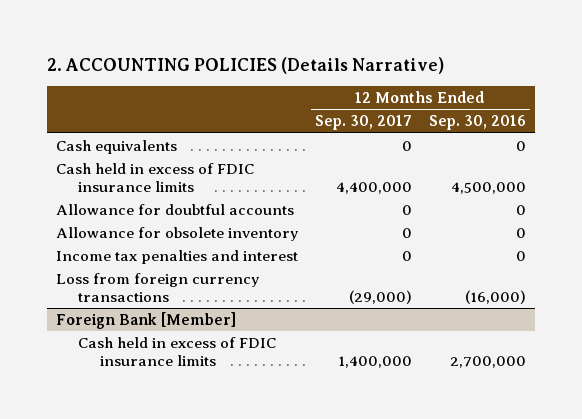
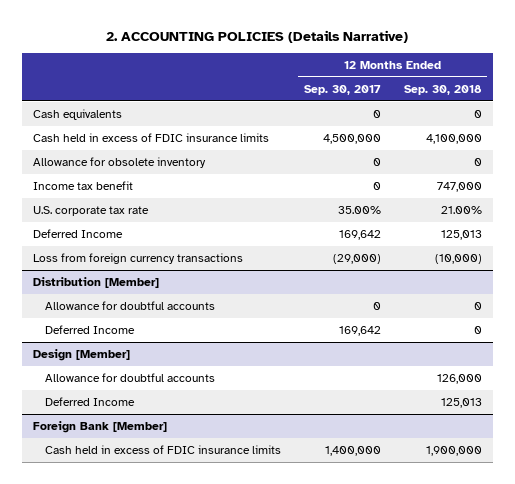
[428,115,526,131] Sep. 30, 2016 -> none
none -> [403,84,482,95] Sep. 30, 2018
[55,203,294,215] Allowance for doubtful accounts -> none
[335,181,412,194] 4,400,000 -> [322,134,381,145] 4,500,000
[55,249,298,264] Income tax penalties and interest -> none
none -> [33,181,134,191] Income tax benefit
none -> [33,206,150,217] U.S. corporate tax rate
none -> [33,229,124,239] Deferred Income
none -> [33,277,160,289] Distribution [Member]
none -> [44,301,215,311] Allowance for doubtful accounts
none -> [44,325,135,335] Deferred Income
none -> [33,349,131,362] Design [Member]
none -> [44,373,215,383] Allowance for doubtful accounts
none -> [44,397,135,407] Deferred Income

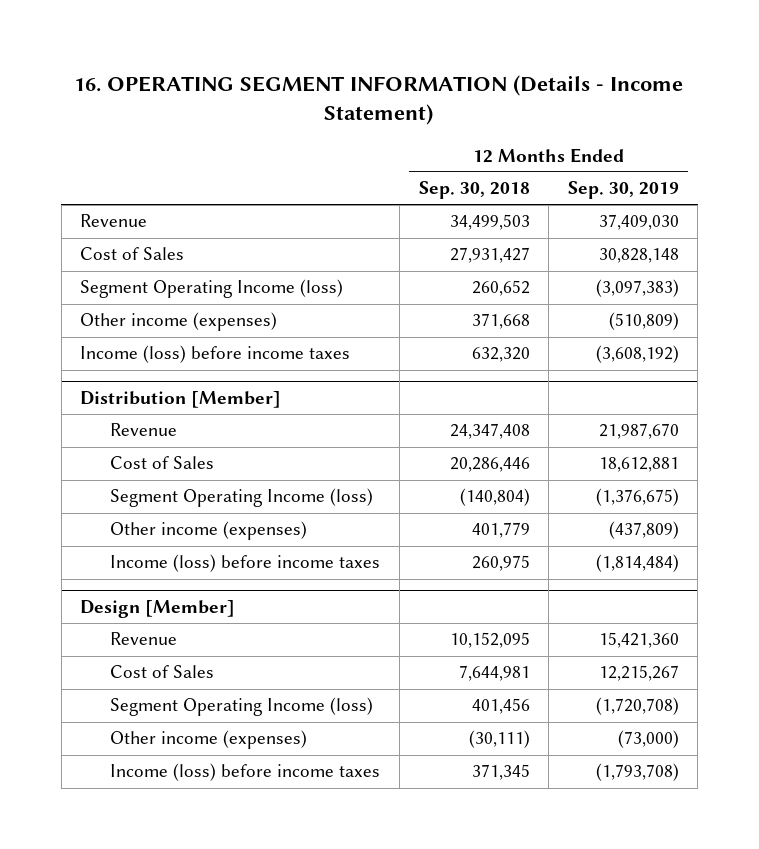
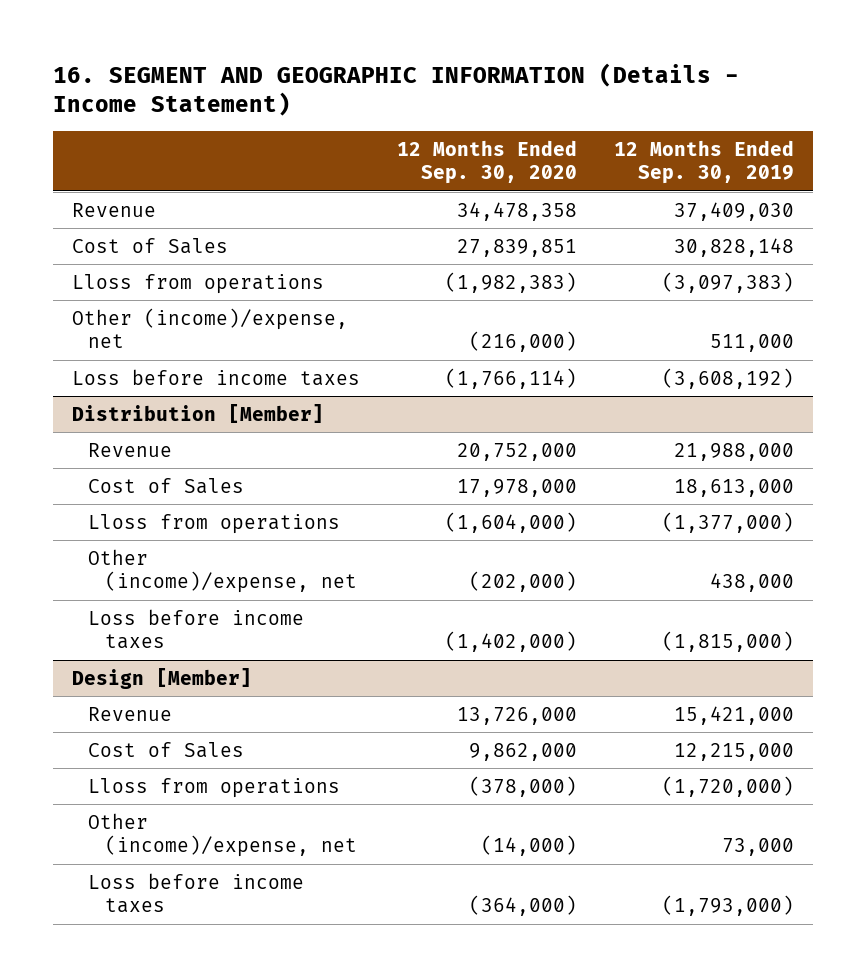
[74,74,684,126] 16. OPERATING SEGMENT INFORMATION (Details - Income Statement) -> [52,62,739,117] 16. SEGMENT AND GEOGRAPHIC INFORMATION (Details - Income Statement)
[418,181,530,200] Sep. 30, 2018 -> none
none -> [397,140,578,185] 12 Months Ended Sep. 30, 2020
[80,279,344,299] Segment Operating Income (loss) -> [71,273,324,294] Lloss from operations
[80,312,278,332] Other income (expenses) -> [71,307,348,348] Other (income)/expense, net
[608,312,679,331] (510,809) -> [710,333,795,352] 511,000
[80,345,351,364] Income (loss) before income taxes -> [71,368,360,386] Loss before income taxes
[110,488,374,508] Segment Operating Income (loss) -> none
[598,423,679,440] 21,987,670 -> [674,442,795,461] 21,988,000
[598,457,679,473] 18,612,881 -> [674,478,795,497] 18,613,000
none -> [88,513,341,534] Lloss from operations
[110,521,308,541] Other income (expenses) -> [88,548,357,593] Other (income)/expense, net
[608,521,679,540] (437,809) -> [710,572,795,592] 438,000
[110,554,381,573] Income (loss) before income taxes -> [88,608,305,649] Loss before income taxes
[595,554,679,573] (1,814,484) -> [662,630,795,652] (1,815,000)
[110,697,374,717] Segment Operating Income (loss) -> none
[598,632,679,649] 15,421,360 -> [674,705,795,725] 15,421,000
[598,665,679,682] 12,215,267 -> [674,742,795,761] 12,215,000
none -> [88,777,341,798] Lloss from operations
[110,730,308,750] Other income (expenses) -> [88,812,357,857] Other (income)/expense, net
[617,730,679,749] (73,000) -> [722,837,795,856] 73,000
[110,763,381,782] Income (loss) before income taxes -> [88,872,305,913] Loss before income taxes
[595,763,679,782] (1,793,708) -> [662,894,795,916] (1,793,000)

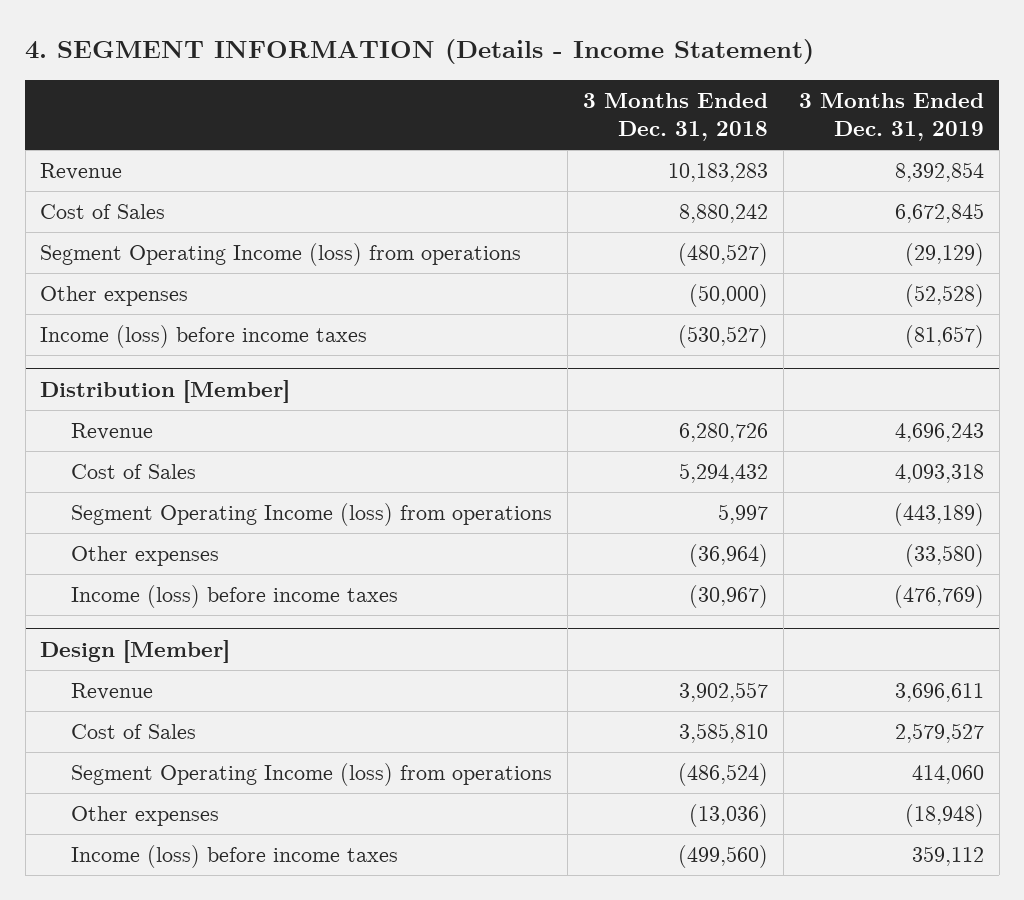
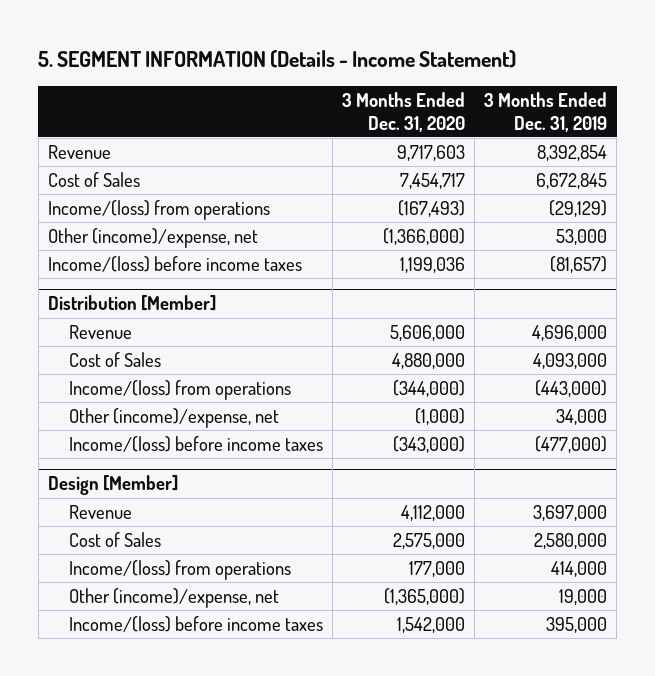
[25,39,815,65] 4. SEGMENT INFORMATION (Details - Income Statement) -> [38,50,517,69] 5. SEGMENT INFORMATION (Details - Income Statement)
[583,93,769,141] 3 Months Ended Dec. 31, 2018 -> none
none -> [342,91,466,132] 3 Months Ended Dec. 31, 2020
[40,243,522,267] Segment Operating Income (loss) from operations -> [48,199,271,220] Income/(loss) from operations
[40,286,189,307] Other expenses -> [48,227,259,248] Other (income)/expense, net
[904,284,984,308] (52,528) -> [556,228,608,245] 53,000
[40,325,368,349] Income (loss) before income taxes -> [48,255,303,272] Income/(loss) before income taxes
[894,423,984,443] 4,696,243 -> [532,324,608,341] 4,696,000
[894,464,984,484] 4,093,318 -> [533,352,608,369] 4,093,000
[71,503,553,527] Segment Operating Income (loss) from operations -> [69,379,292,400] Income/(loss) from operations
[893,503,984,527] (443,189) -> [535,379,608,397] (443,000)
[71,546,220,567] Other expenses -> [69,407,280,428] Other (income)/expense, net
[904,544,984,568] (33,580) -> [556,408,608,425] 34,000
[71,585,399,609] Income (loss) before income taxes -> [69,435,324,452] Income/(loss) before income taxes
[893,585,984,609] (476,769) -> [535,435,608,453] (477,000)
[894,683,984,703] 3,696,611 -> [533,504,608,521] 3,697,000
[894,723,984,744] 2,579,527 -> [534,532,608,549] 2,580,000
[71,763,553,787] Segment Operating Income (loss) from operations -> [69,559,292,580] Income/(loss) from operations
[911,765,984,785] 414,060 -> [551,560,608,577] 414,000
[71,806,220,827] Other expenses -> [69,587,280,608] Other (income)/expense, net
[904,804,984,828] (18,948) -> [559,588,608,605] 19,000
[71,845,399,869] Income (loss) before income taxes -> [69,615,324,632] Income/(loss) before income taxes
[911,846,984,867] 359,112 -> [546,616,608,633] 395,000

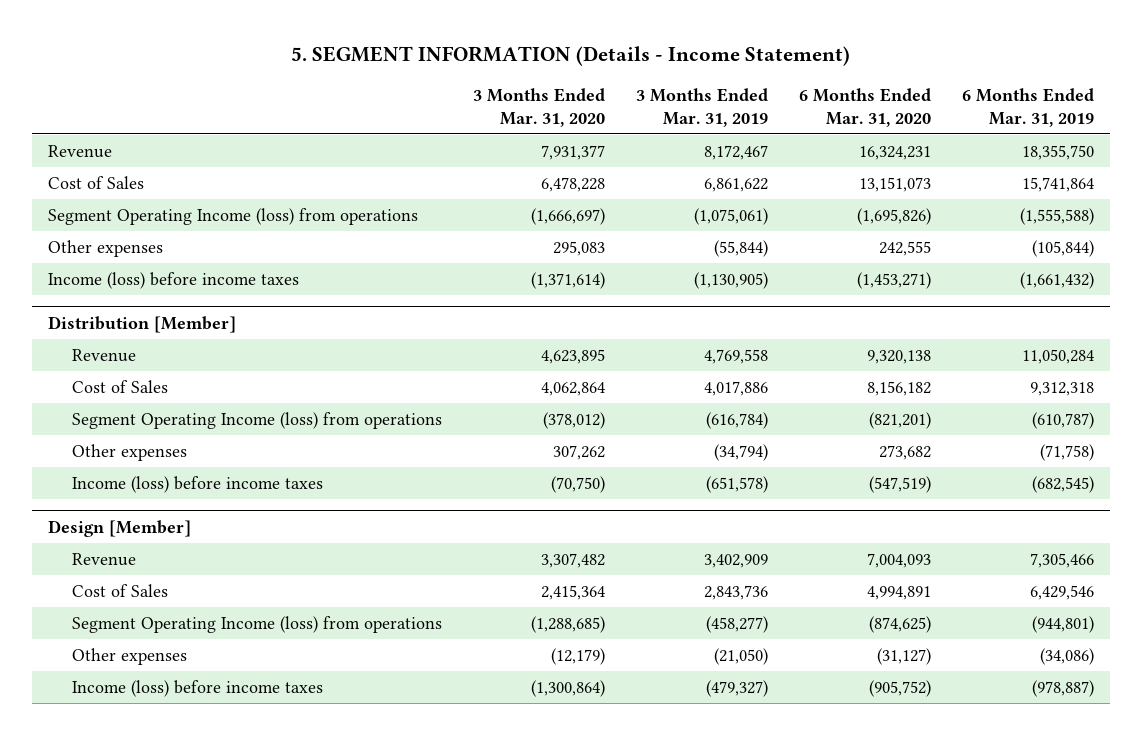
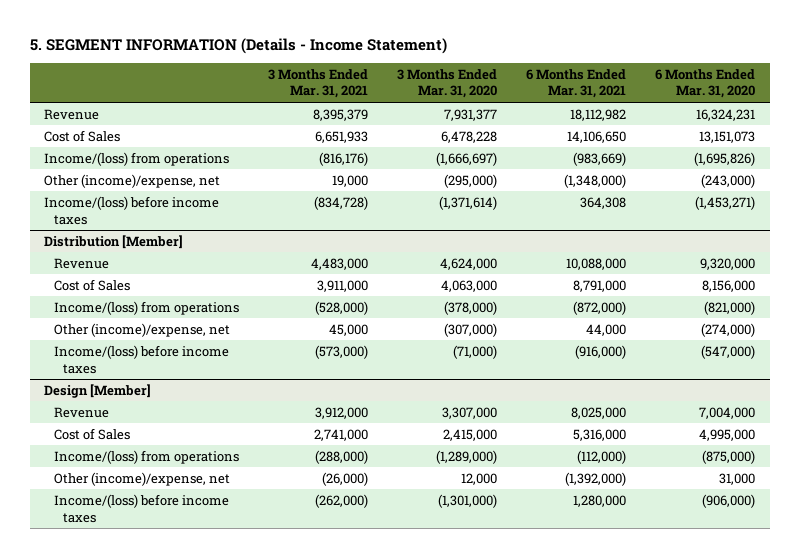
[636,87,769,127] 3 Months Ended Mar. 31, 2019 -> none
[962,87,1095,127] 6 Months Ended Mar. 31, 2019 -> none
none -> [267,68,368,99] 3 Months Ended Mar. 31, 2021
none -> [526,68,627,99] 6 Months Ended Mar. 31, 2021
[48,207,419,225] Segment Operating Income (loss) from operations -> [44,151,230,166] Income/(loss) from operations
[48,239,164,257] Other expenses -> [44,173,221,188] Other (income)/expense, net
[552,240,605,256] 295,083 -> [443,173,497,188] (295,000)
[879,240,932,256] 242,555 -> [701,173,756,188] (243,000)
[48,271,300,289] Income (loss) before income taxes -> [44,195,220,225] Income/(loss) before income taxes
[540,348,605,364] 4,623,895 -> [439,257,497,270] 4,624,000
[867,349,932,364] 9,320,138 -> [700,257,756,270] 9,320,000
[540,381,605,396] 4,062,864 -> [440,279,497,292] 4,063,000
[867,380,932,396] 8,156,182 -> [702,279,756,292] 8,156,000
[71,411,442,429] Segment Operating Income (loss) from operations -> [53,300,239,315] Income/(loss) from operations
[542,411,605,429] (378,012) -> [443,300,497,315] (378,000)
[869,411,932,429] (821,201) -> [704,300,756,315] (821,000)
[71,443,187,461] Other expenses -> [53,322,230,337] Other (income)/expense, net
[552,444,605,460] 307,262 -> [443,322,497,337] (307,000)
[879,444,932,460] 273,682 -> [701,322,756,337] (274,000)
[71,475,323,493] Income (loss) before income taxes -> [53,344,229,374] Income/(loss) before income taxes
[550,475,605,493] (70,750) -> [452,344,497,359] (71,000)
[869,475,932,493] (547,519) -> [701,344,756,359] (547,000)
[540,552,605,568] 3,307,482 -> [441,406,497,419] 3,307,000
[867,552,932,568] 7,004,093 -> [699,406,756,419] 7,004,000
[540,584,605,600] 2,415,364 -> [442,428,497,441] 2,415,000
[867,585,932,600] 4,994,891 -> [699,428,756,441] 4,995,000
[71,615,442,633] Segment Operating Income (loss) from operations -> [53,449,239,464] Income/(loss) from operations
[530,615,605,633] (1,288,685) -> [435,449,497,464] (1,289,000)
[869,615,932,633] (874,625) -> [702,449,756,464] (875,000)
[71,647,187,665] Other expenses -> [53,471,230,486] Other (income)/expense, net
[550,647,605,665] (12,179) -> [460,472,497,485] 12,000
[877,647,932,665] (31,127) -> [719,472,756,485] 31,000
[71,679,323,697] Income (loss) before income taxes -> [53,493,229,523] Income/(loss) before income taxes
[530,679,605,697] (1,300,864) -> [437,493,497,508] (1,301,000)
[869,679,932,697] (905,752) -> [702,493,756,508] (906,000)

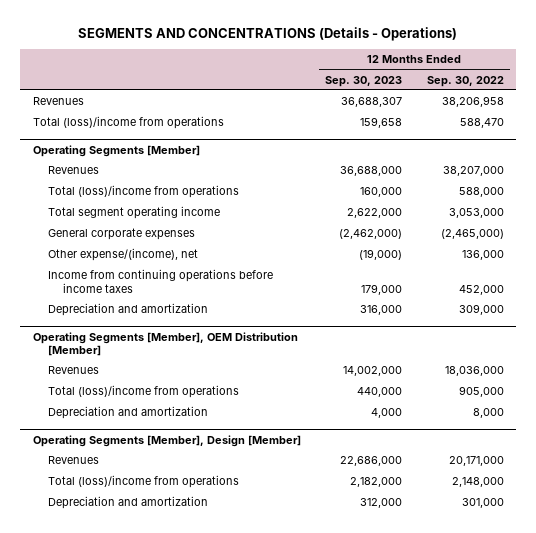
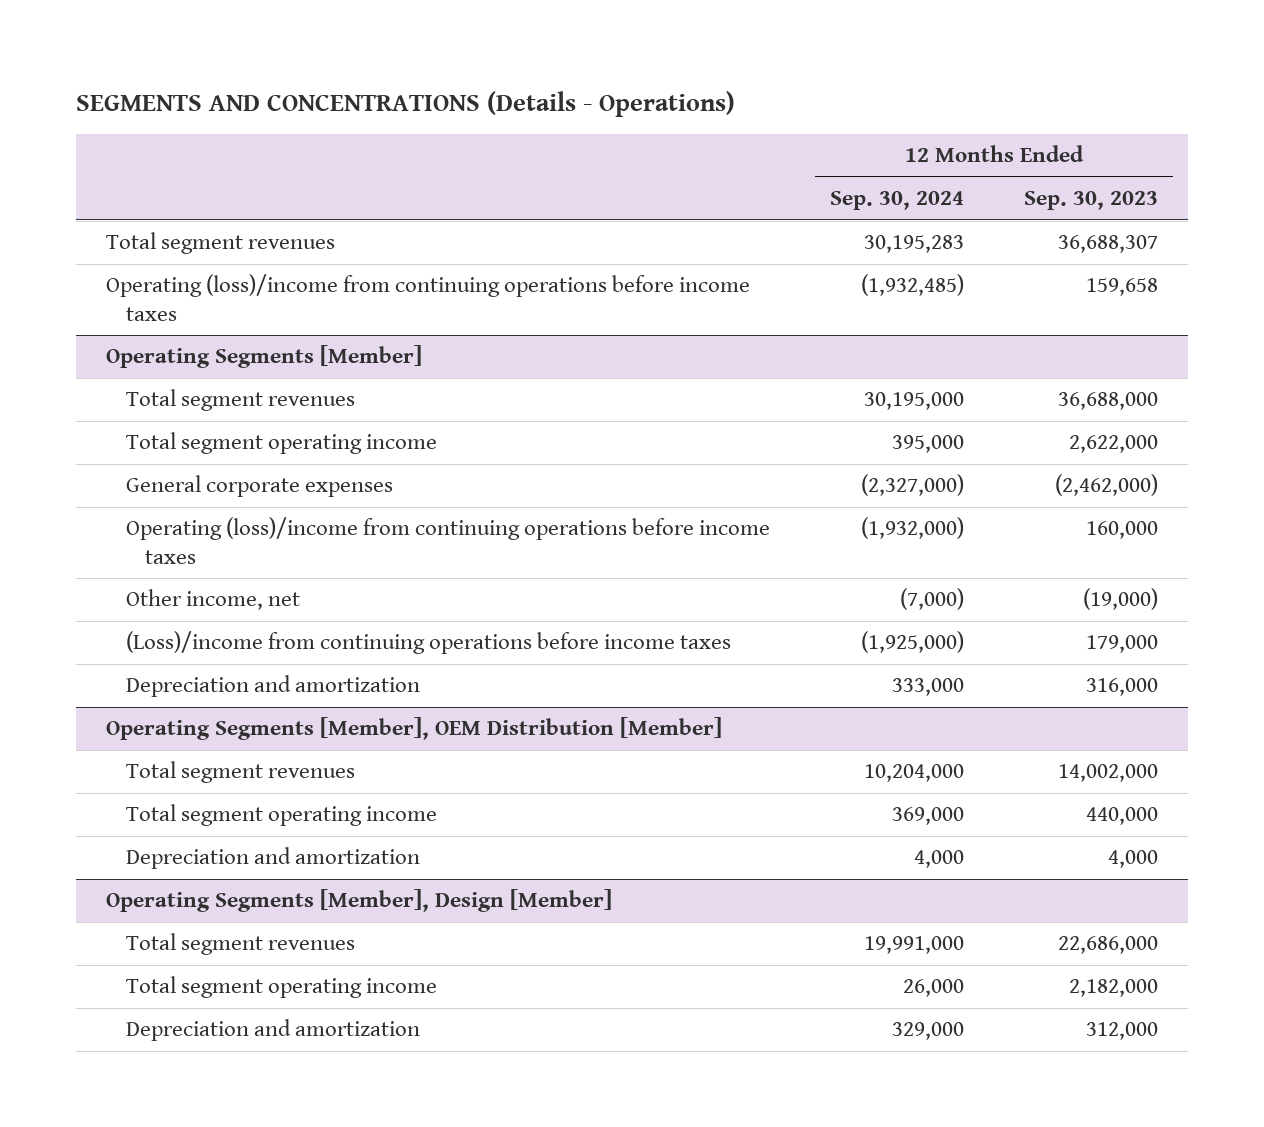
[426,75,504,87] Sep. 30, 2022 -> none
none -> [829,191,964,211] Sep. 30, 2024
[32,97,84,106] Revenues -> [106,232,336,255] Total segment revenues
[32,116,224,130] Total (loss)/income from operations -> [106,274,751,321] Operating (loss)/income from continuing operations before income taxes
[47,185,239,199] Total (loss)/income from operations -> none
[47,166,99,175] Revenues -> [125,389,355,412] Total segment revenues
none -> [125,517,770,564] Operating (loss)/income from continuing operations before income taxes
[47,248,198,262] Other expense/(income), net -> [125,589,300,611] Other income, net
[47,269,273,293] Income from continuing operations before income taxes -> [125,631,731,655] (Loss)/income from continuing operations before income taxes
[47,385,239,399] Total (loss)/income from operations -> none
[47,366,99,375] Revenues -> [125,761,355,784] Total segment revenues
none -> [125,804,437,827] Total segment operating income
[47,456,99,465] Revenues -> [125,933,355,956] Total segment revenues
[47,475,239,489] Total (loss)/income from operations -> [125,976,437,999] Total segment operating income

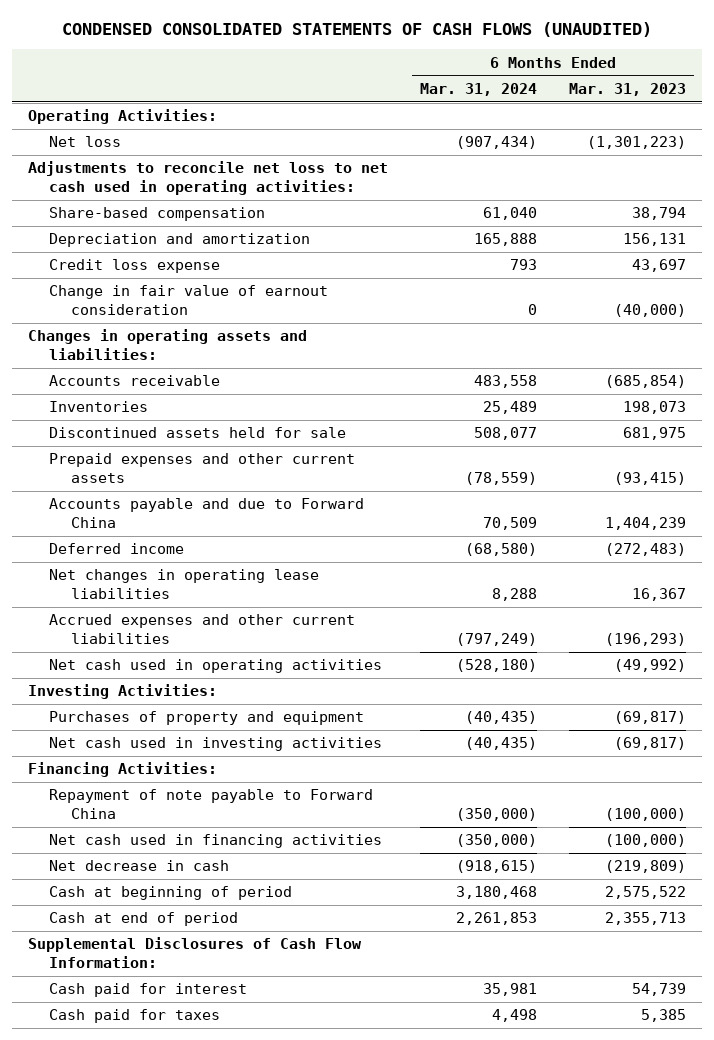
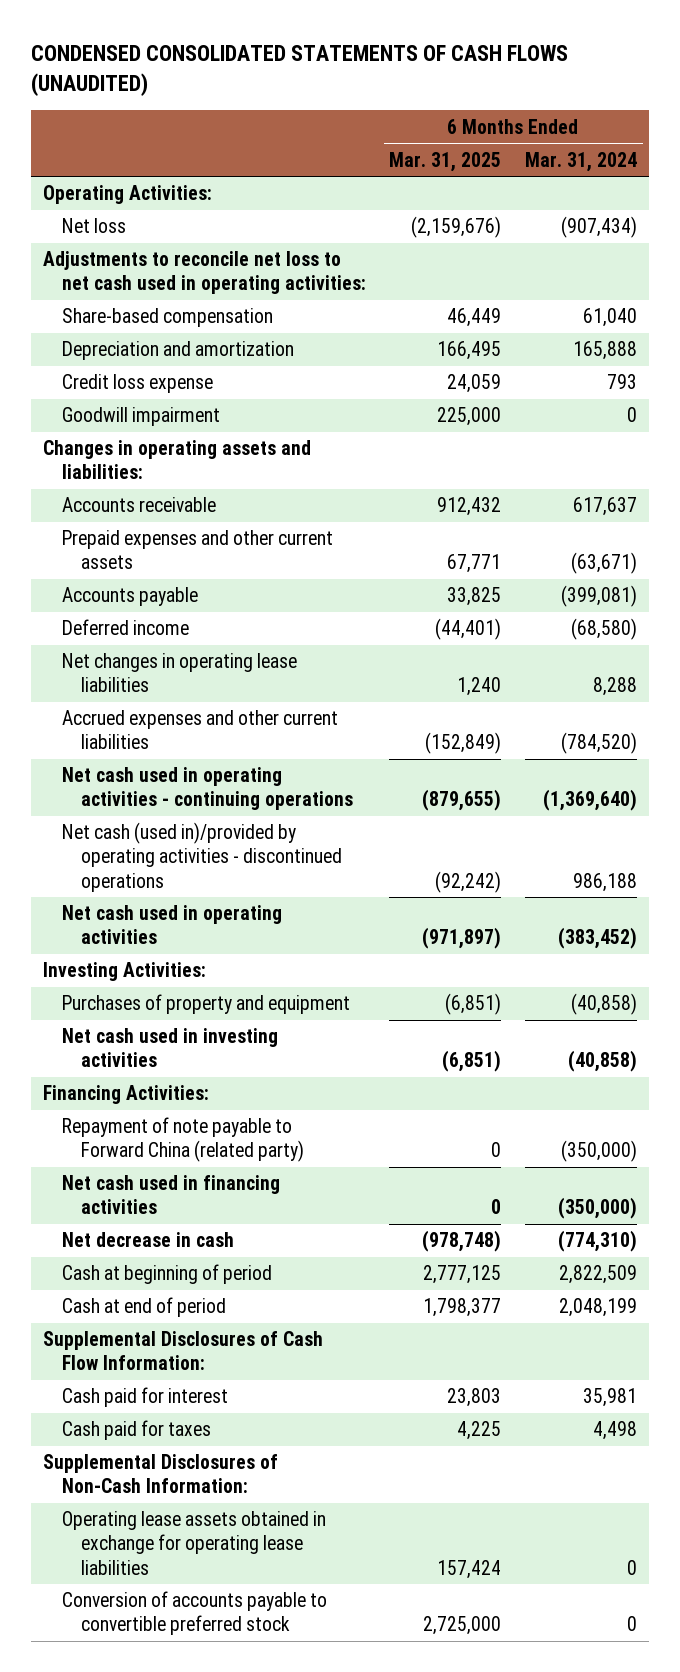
[568,83,686,97] Mar. 31, 2023 -> none
none -> [389,151,502,172] Mar. 31, 2025
[49,285,329,316] Change in fair value of earnout consideration -> none
none -> [62,407,221,427] Goodwill impairment
[49,401,149,413] Inventories -> none
[49,427,347,439] Discontinued assets held for sale -> none
[49,498,365,529] Accounts payable and due to Forward China -> none
[474,375,538,389] 483,558 -> [572,497,637,517] 617,637
[465,472,538,486] (78,559) -> [570,552,637,575] (63,671)
none -> [62,587,199,607] Accounts payable
[456,633,538,647] (797,249) -> [560,732,637,755] (784,520)
none -> [62,767,354,811] Net cash used in operating activities - continuing operations
none -> [62,822,343,892] Net cash (used in)/provided by operating activities - discontinued operations
[456,659,538,673] (528,180) -> [557,927,637,950] (383,452)
[465,711,538,725] (40,435) -> [570,993,637,1016] (40,858)
[465,737,538,751] (40,435) -> [567,1050,637,1073] (40,858)
[49,789,374,820] Repayment of note payable to Forward China -> [62,1117,305,1163] Repayment of note payable to Forward China (related party)
[456,860,538,874] (918,615) -> [557,1230,637,1253] (774,310)
[456,886,538,900] 3,180,468 -> [558,1265,637,1285] 2,822,509
[456,912,538,926] 2,261,853 -> [558,1298,637,1318] 2,048,199
none -> [42,1454,278,1494] Supplemental Disclosures of Non-Cash Information:
none -> [62,1511,327,1575] Operating lease assets obtained in exchange for operating lease liabilities
none -> [62,1591,328,1636] Conversion of accounts payable to convertible preferred stock

